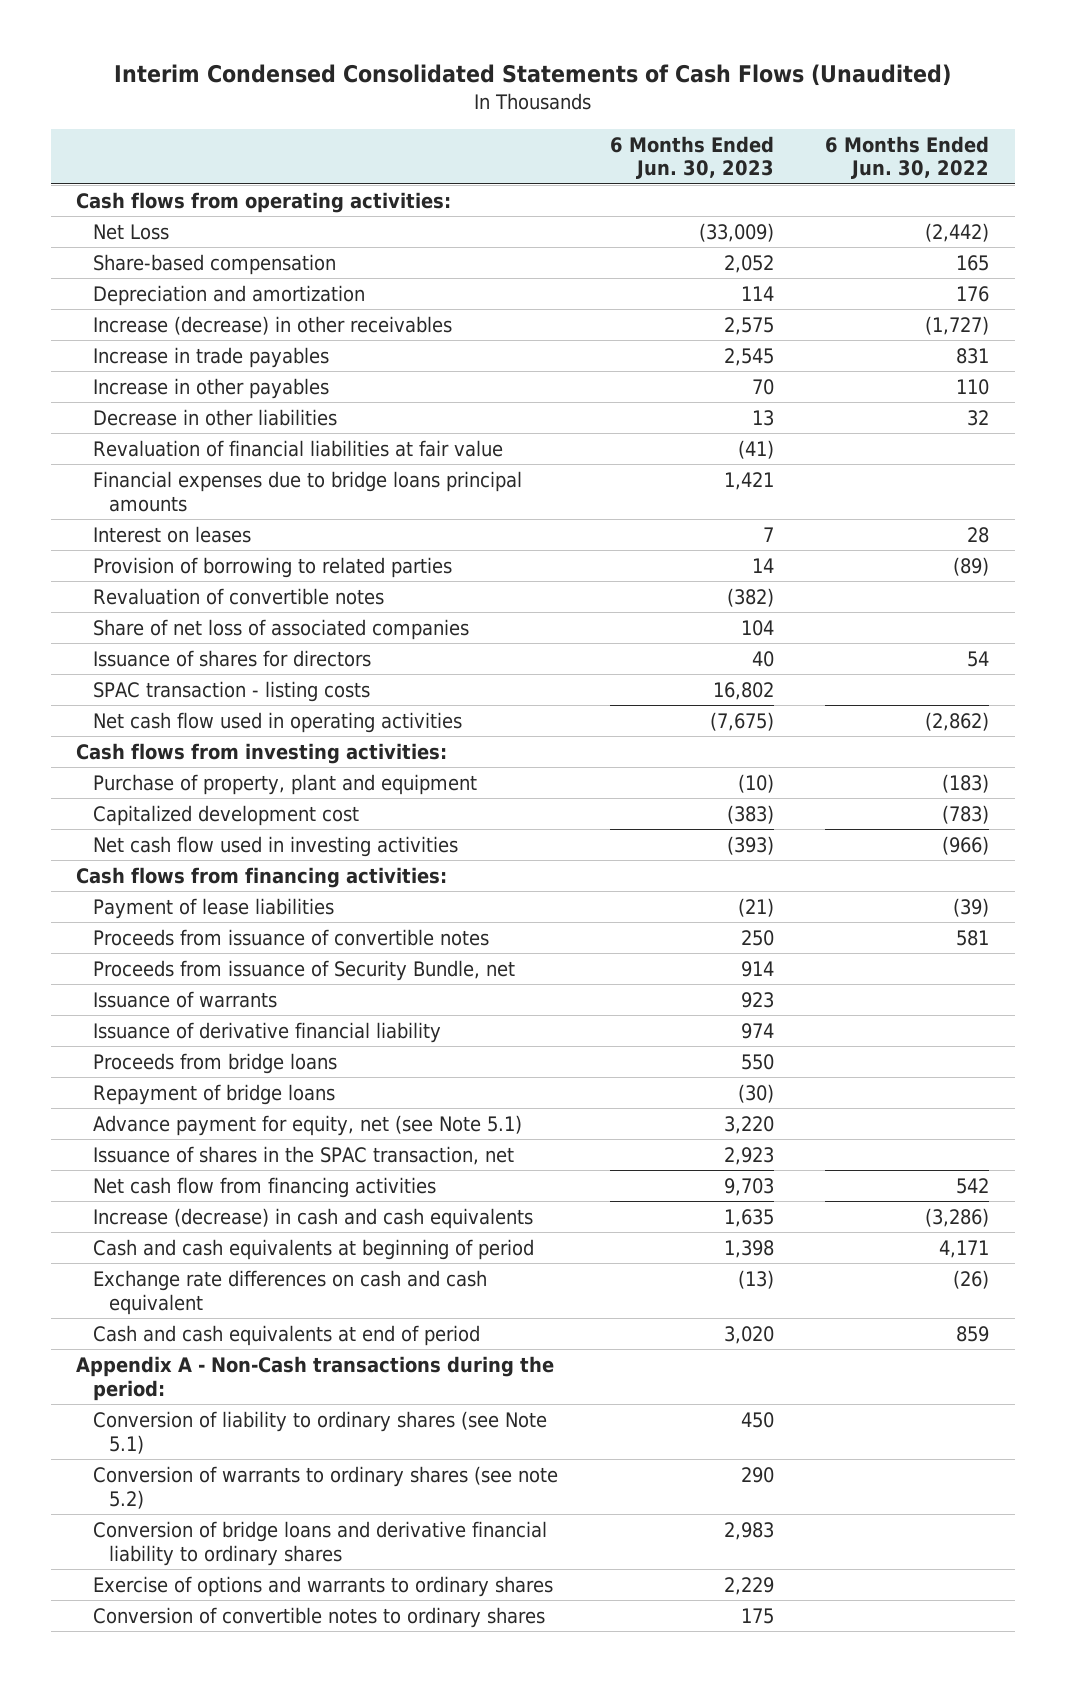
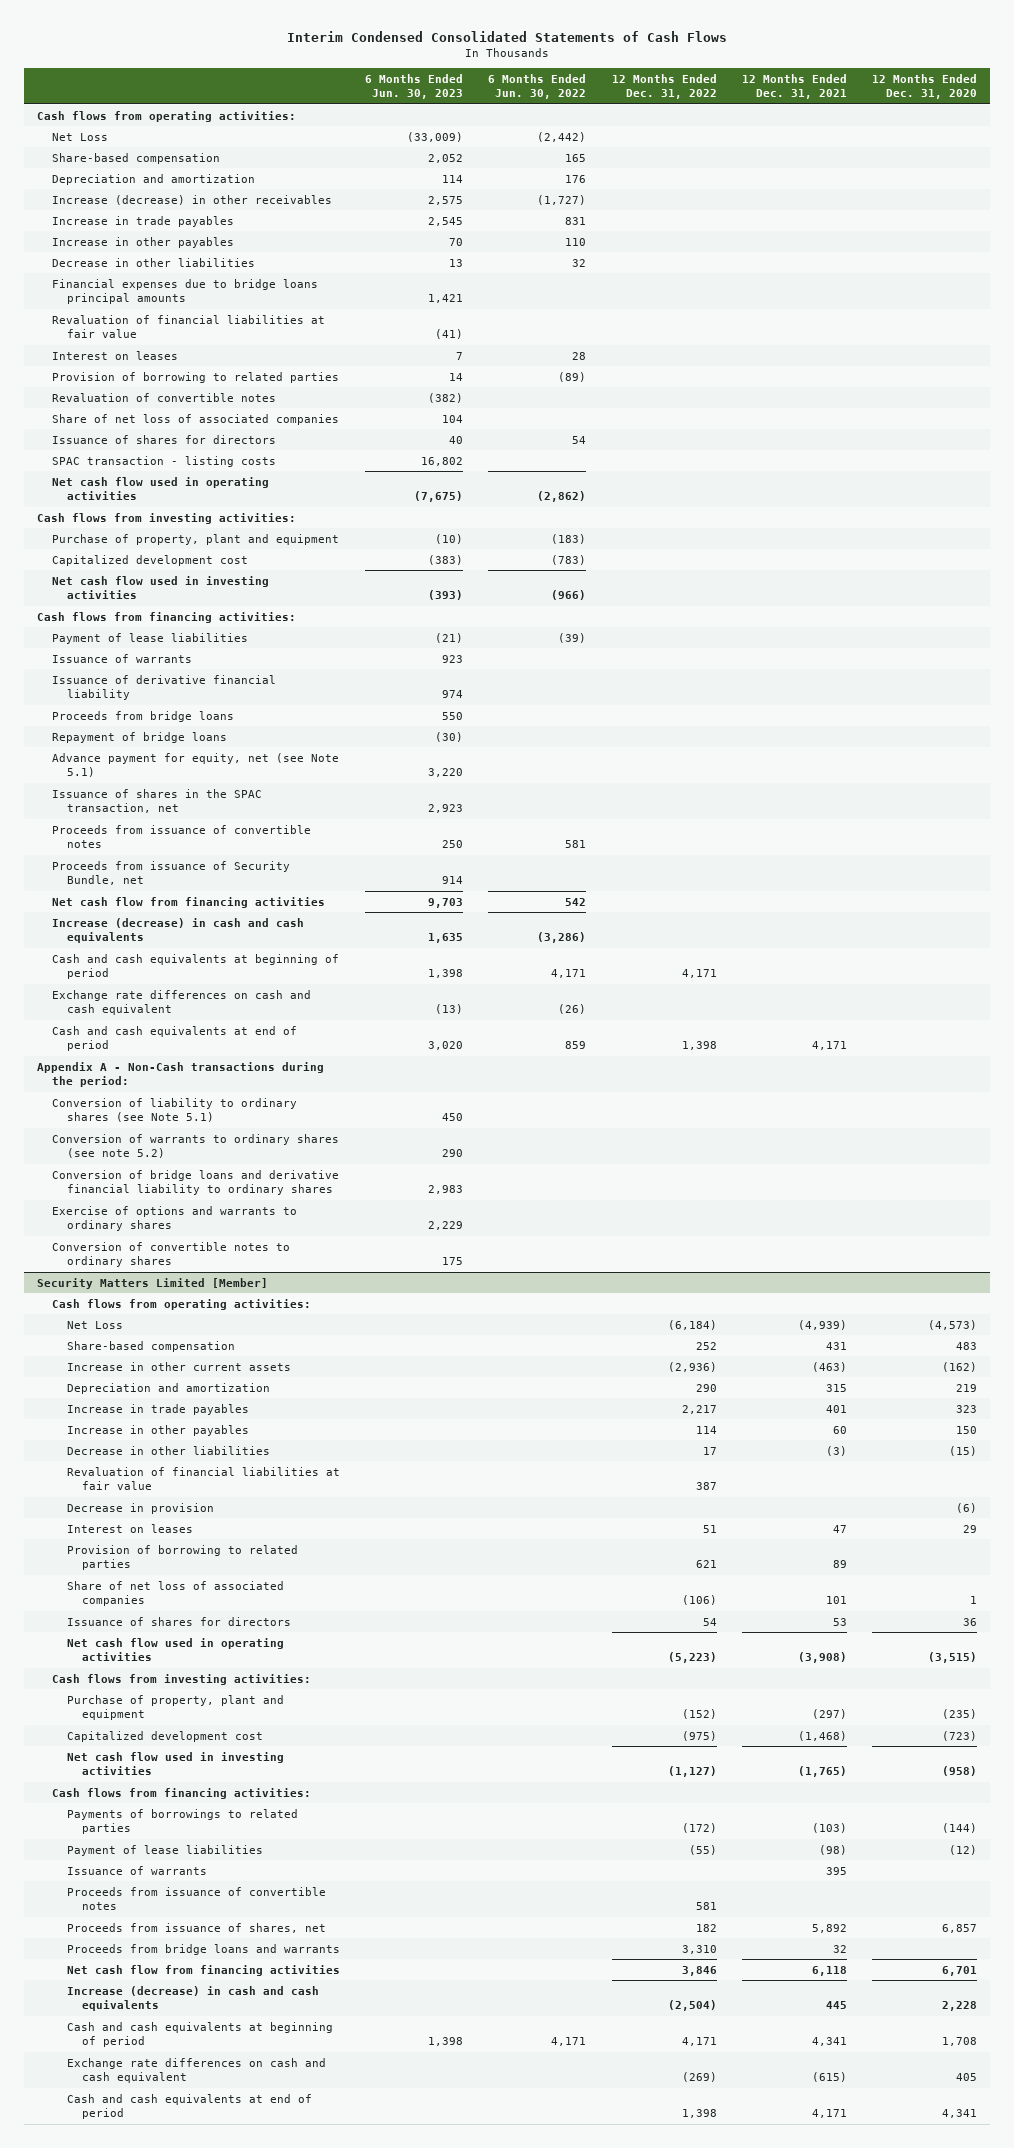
[113,63,951,86] Interim Condensed Consolidated Statements of Cash Flows (Unaudited) -> [287,30,728,42] Interim Condensed Consolidated Statements of Cash Flows
none -> [611,73,717,100] 12 Months Ended Dec. 31, 2022
none -> [741,73,847,100] 12 Months Ended Dec. 31, 2021
none -> [872,73,978,100] 12 Months Ended Dec. 31, 2020
[92,439,503,457] Revaluation of financial liabilities at fair value -> [52,314,326,339] Revaluation of financial liabilities at fair value
[92,928,489,946] Proceeds from issuance of convertible notes -> [52,824,312,849] Proceeds from issuance of convertible notes
[92,959,515,981] Proceeds from issuance of Security Bundle, net -> [52,860,291,886] Proceeds from issuance of Security Bundle, net
none -> [37,1277,269,1289] Security Matters Limited [Member]
none -> [52,1298,312,1310] Cash flows from operating activities:
none -> [67,1320,124,1329] Net Loss
none -> [67,1340,236,1352] Share-based compensation
none -> [67,1361,292,1371] Increase in other current assets
none -> [67,1382,271,1394] Depreciation and amortization
none -> [67,1403,250,1415] Increase in trade payables
none -> [67,1424,250,1436] Increase in other payables
none -> [67,1445,271,1455] Decrease in other liabilities
none -> [67,1466,341,1491] Revaluation of financial liabilities at fair value
none -> [67,1502,215,1514] Decrease in provision
none -> [67,1523,194,1533] Interest on leases
none -> [67,1544,299,1571] Provision of borrowing to related parties
none -> [67,1580,285,1607] Share of net loss of associated companies
none -> [67,1616,292,1626] Issuance of shares for directors
none -> [67,1637,285,1662] Net cash flow used in operating activities
none -> [52,1673,312,1685] Cash flows from investing activities:
none -> [67,1694,285,1721] Purchase of property, plant and equipment
none -> [67,1730,264,1742] Capitalized development cost
none -> [67,1751,285,1776] Net cash flow used in investing activities
none -> [52,1787,312,1799] Cash flows from financing activities:
none -> [67,1808,299,1835] Payments of borrowings to related parties
none -> [67,1844,264,1856] Payment of lease liabilities
none -> [67,1865,208,1875] Issuance of warrants
none -> [67,1886,327,1911] Proceeds from issuance of convertible notes
none -> [67,1922,327,1933] Proceeds from issuance of shares, net
none -> [67,1943,341,1955] Proceeds from bridge loans and warrants
none -> [67,1964,341,1976] Net cash flow from financing activities
none -> [67,1985,320,2012] Increase (decrease) in cash and cash equivalents
none -> [67,2021,334,2048] Cash and cash equivalents at beginning of period
none -> [67,2057,327,2084] Exchange rate differences on cash and cash equivalent
none -> [67,2093,313,2120] Cash and cash equivalents at end of period

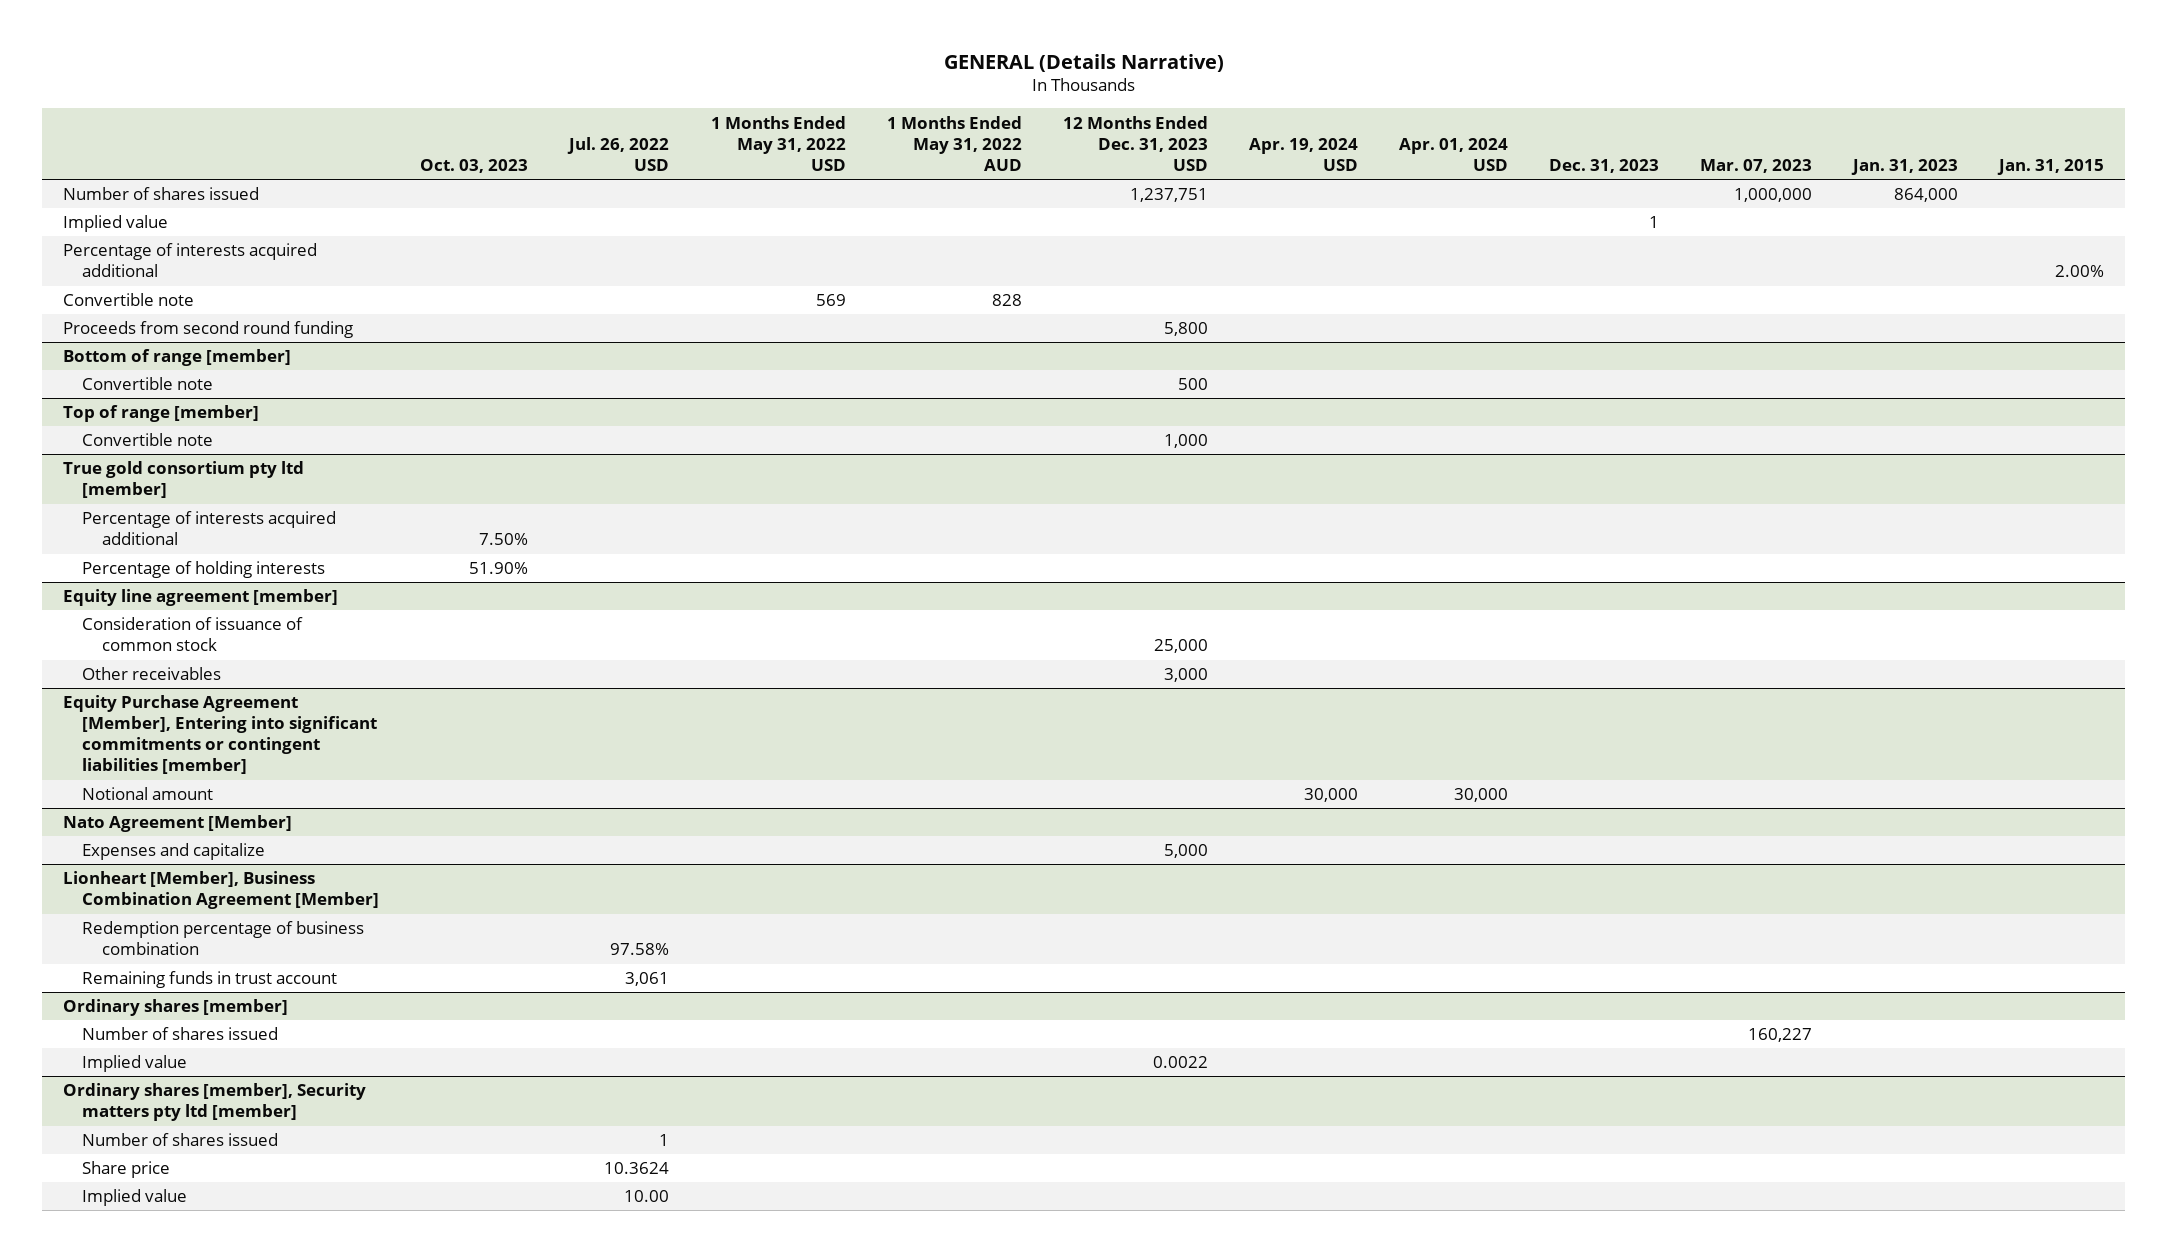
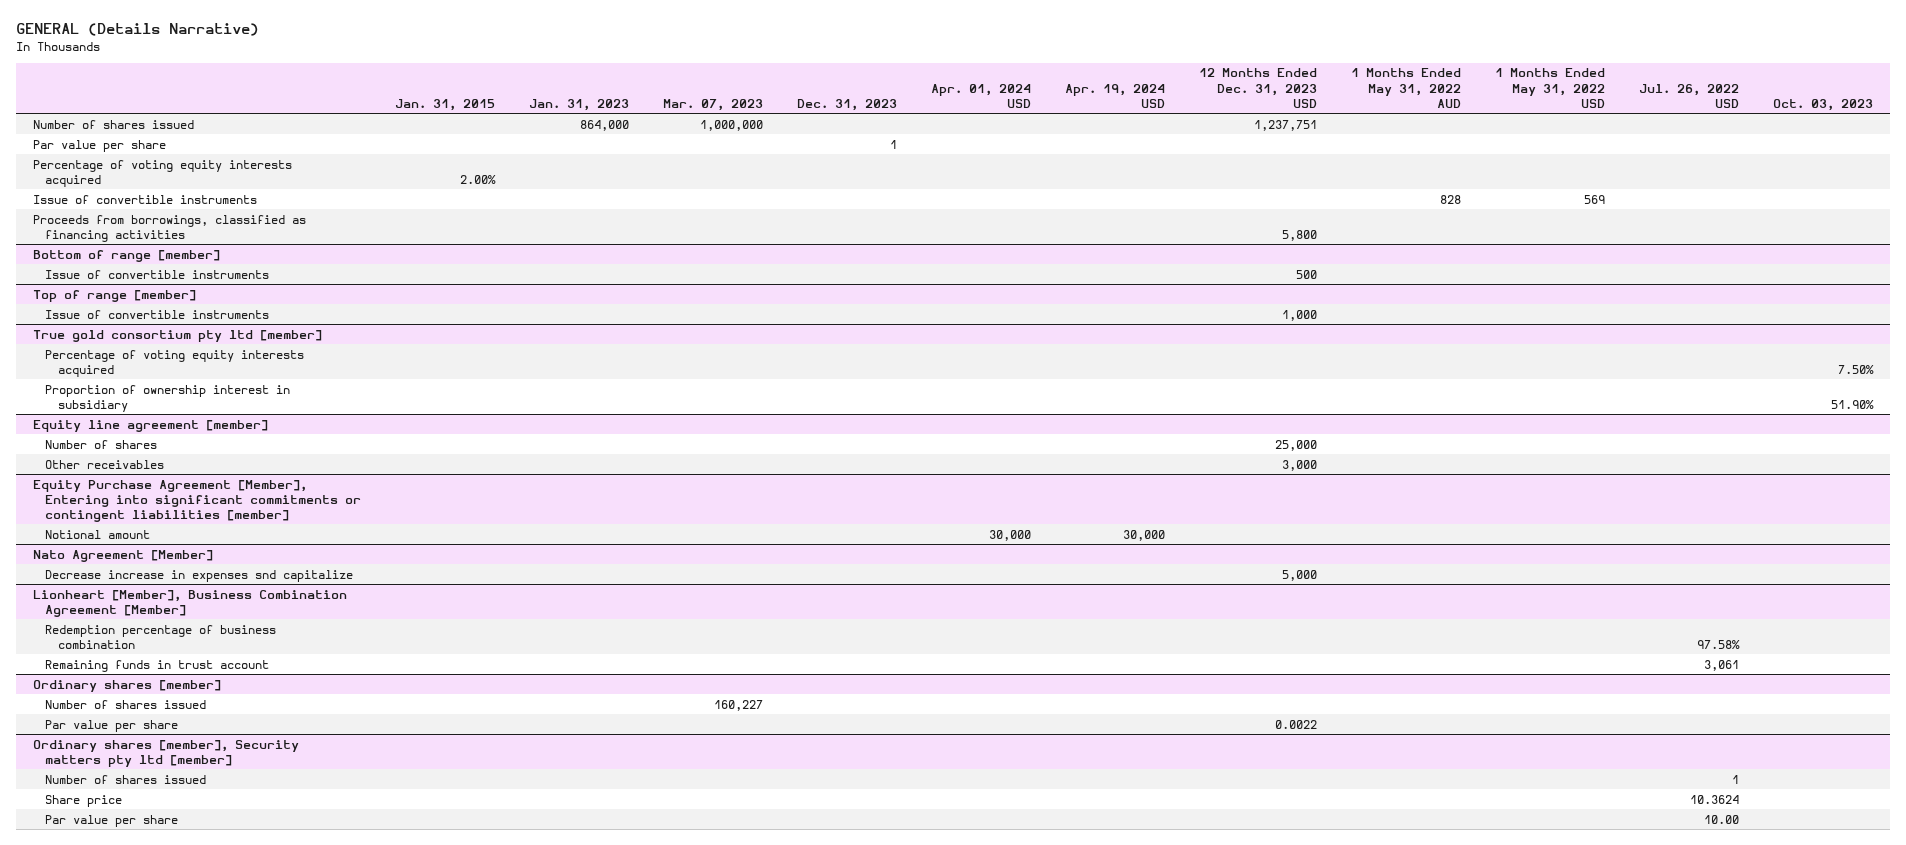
[62,215,168,233] Implied value -> [32,139,166,152] Par value per share
[62,243,317,278] Percentage of interests acquired additional -> [32,159,292,187] Percentage of voting equity interests acquired
[62,293,194,307] Convertible note -> [32,194,257,204] Issue of convertible instruments
[62,321,353,339] Proceeds from second round funding -> [32,214,306,242] Proceeds from borrowings, classified as financing activities
[82,377,214,391] Convertible note -> [45,269,270,279] Issue of convertible instruments
[82,433,214,447] Convertible note -> [45,309,270,319] Issue of convertible instruments
[82,511,337,546] Percentage of interests acquired additional -> [45,349,305,377] Percentage of voting equity interests acquired
[82,561,326,579] Percentage of holding interests -> [45,384,291,412] Proportion of ownership interest in subsidiary
[82,617,304,652] Consideration of issuance of common stock -> [45,439,158,449] Number of shares
[82,843,266,861] Expenses and capitalize -> [45,569,354,582] Decrease increase in expenses snd capitalize
[82,1055,188,1073] Implied value -> [45,719,179,732] Par value per share
[82,1189,188,1207] Implied value -> [45,814,179,827] Par value per share

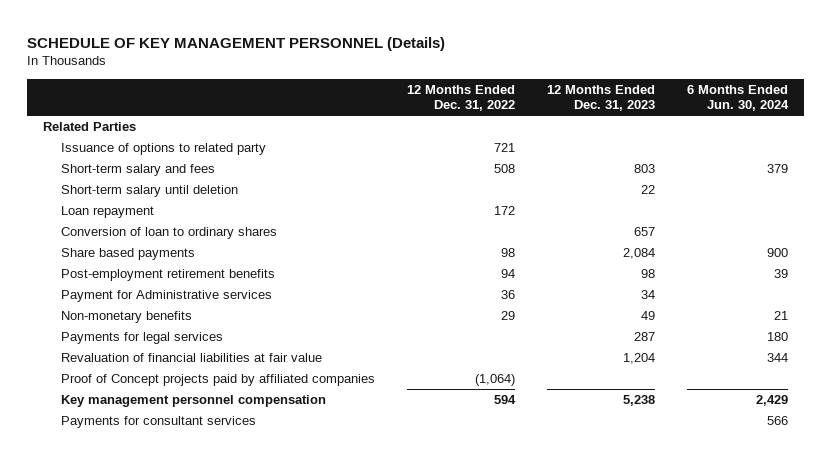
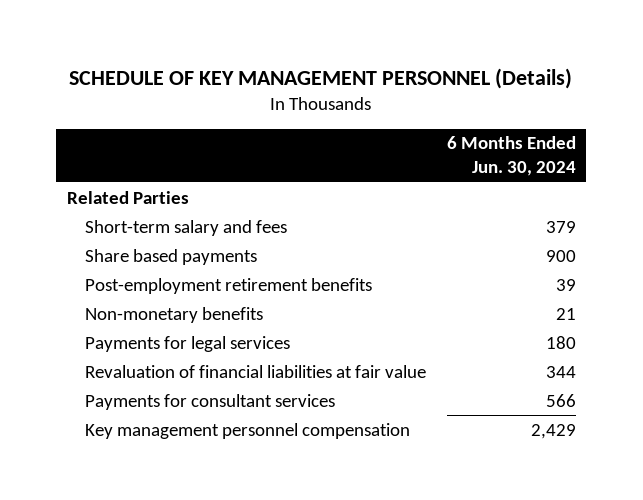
[407,84,516,112] 12 Months Ended Dec. 31, 2022 -> none
[546,84,655,112] 12 Months Ended Dec. 31, 2023 -> none
[61,143,267,156] Issuance of options to related party -> none
[61,185,239,198] Short-term salary until deletion -> none
[61,206,155,219] Loan repayment -> none
[61,227,278,240] Conversion of loan to ordinary shares -> none
[61,290,273,303] Payment for Administrative services -> none
[61,374,376,387] Proof of Concept projects paid by affiliated companies -> none
[61,395,327,408] Key management personnel compensation -> [84,422,410,439] Key management personnel compensation

